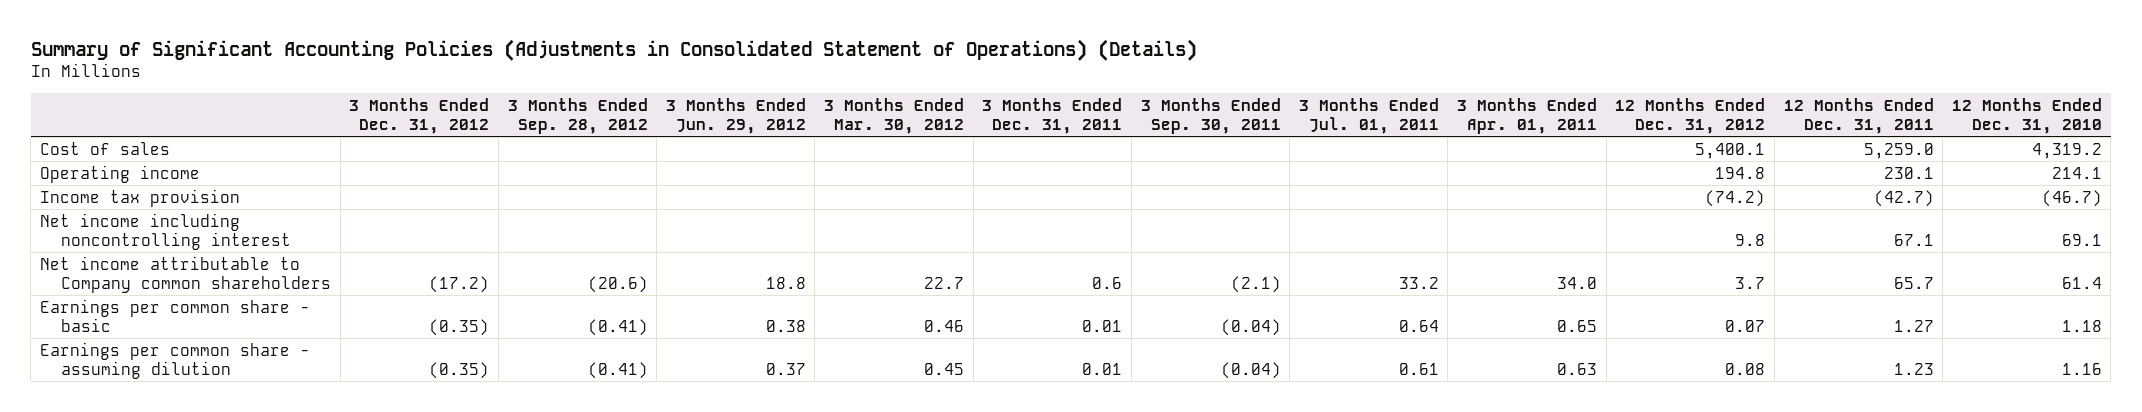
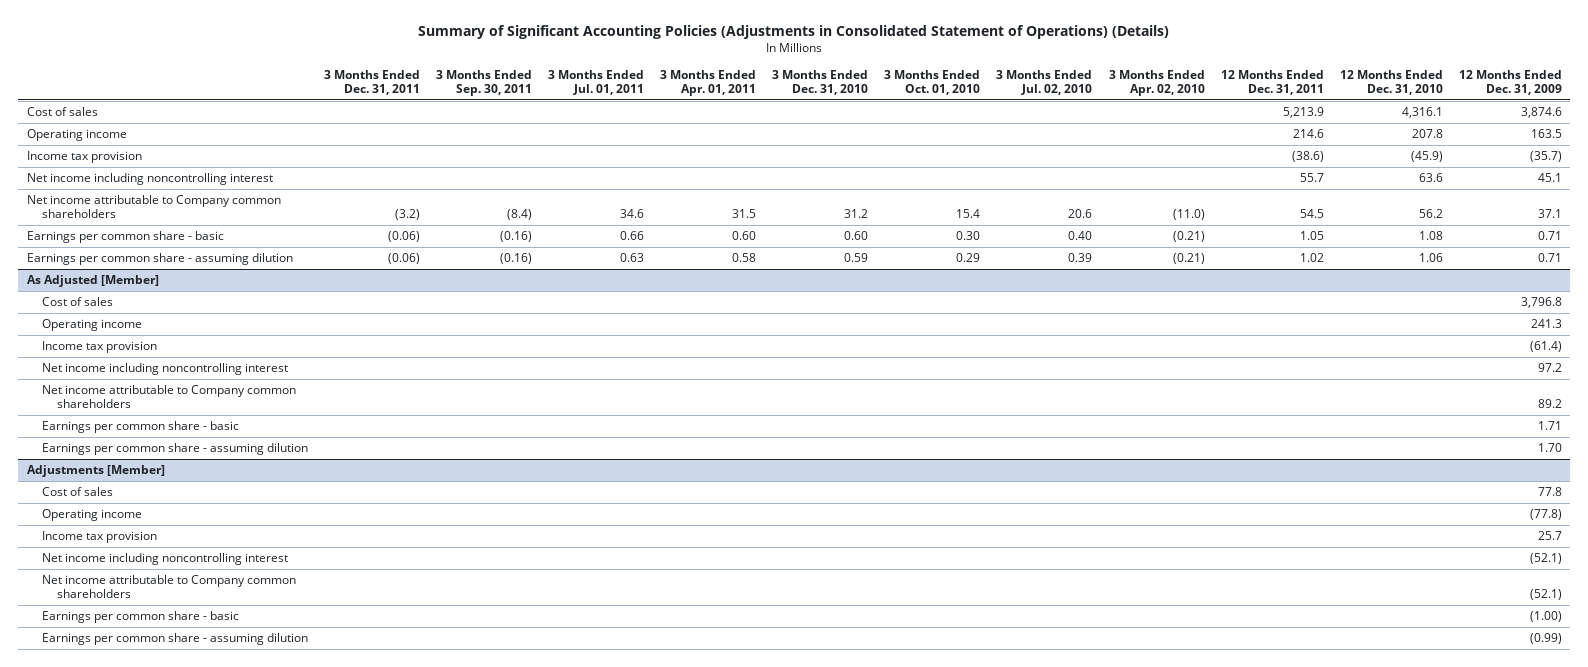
[349,97,490,135] 3 Months Ended Dec. 31, 2012 -> none
[507,97,648,135] 3 Months Ended Sep. 28, 2012 -> none
[665,97,806,135] 3 Months Ended Jun. 29, 2012 -> none
[824,97,965,135] 3 Months Ended Mar. 30, 2012 -> none
[1615,97,1766,135] 12 Months Ended Dec. 31, 2012 -> none
none -> [772,69,869,95] 3 Months Ended Dec. 31, 2010
none -> [884,69,981,95] 3 Months Ended Oct. 01, 2010
none -> [996,69,1093,95] 3 Months Ended Jul. 02, 2010
none -> [1108,69,1205,96] 3 Months Ended Apr. 02, 2010
none -> [1458,69,1562,95] 12 Months Ended Dec. 31, 2009
[1863,142,1934,159] 5,259.0 -> [1282,107,1324,119] 5,213.9
[2031,142,2102,159] 4,319.2 -> [1401,107,1443,119] 4,316.1
[1883,166,1934,179] 230.1 -> [1292,129,1324,139] 214.6
[2051,166,2102,179] 214.1 -> [1411,129,1443,139] 207.8
[1873,189,1934,207] (42.7) -> [1291,151,1324,163] (38.6)
[2041,189,2102,207] (46.7) -> [1410,151,1443,163] (45.9)
[1893,233,1934,246] 67.1 -> [1299,173,1324,183] 55.7
[2061,233,2102,246] 69.1 -> [1418,173,1443,183] 63.6
[1092,276,1123,289] 0.6 -> [394,209,420,221] (3.2)
[1230,275,1281,293] (2.1) -> [507,209,533,221] (8.4)
[1398,276,1439,289] 33.2 -> [620,209,645,219] 34.6
[1557,276,1598,289] 34.0 -> [732,209,757,219] 31.5
[1893,276,1934,289] 65.7 -> [1299,209,1324,219] 54.5
[2061,276,2102,289] 61.4 -> [1418,209,1443,219] 56.2
[1082,319,1123,332] 0.01 -> [387,231,420,243] (0.06)
[1220,318,1281,336] (0.04) -> [500,231,533,243] (0.16)
[1398,319,1439,332] 0.64 -> [620,231,645,241] 0.66
[1557,319,1598,332] 0.65 -> [732,231,757,241] 0.60
[1893,319,1934,332] 1.27 -> [1299,231,1324,241] 1.05
[2061,319,2102,332] 1.18 -> [1418,231,1443,241] 1.08
[1082,362,1123,375] 0.01 -> [387,253,420,265] (0.06)
[1220,361,1281,379] (0.04) -> [500,253,533,265] (0.16)
[1398,362,1439,375] 0.61 -> [620,253,645,263] 0.63
[1557,362,1598,375] 0.63 -> [732,253,757,263] 0.58
[1893,362,1934,375] 1.23 -> [1299,253,1324,263] 1.02
[2061,362,2102,375] 1.16 -> [1418,253,1443,263] 1.06
none -> [26,275,159,288] As Adjusted [Member]
none -> [41,297,113,307] Cost of sales
none -> [41,319,142,332] Operating income
none -> [41,341,157,354] Income tax provision
none -> [41,363,288,376] Net income including noncontrolling interest
none -> [41,385,296,409] Net income attributable to Company common shareholders
none -> [41,421,239,434] Earnings per common share - basic
none -> [41,443,308,456] Earnings per common share - assuming dilution
none -> [26,465,165,478] Adjustments [Member]
none -> [41,487,113,497] Cost of sales
none -> [41,509,142,522] Operating income
none -> [41,531,157,544] Income tax provision
none -> [41,553,288,566] Net income including noncontrolling interest
none -> [41,575,296,599] Net income attributable to Company common shareholders
none -> [41,611,239,624] Earnings per common share - basic
none -> [41,633,308,646] Earnings per common share - assuming dilution

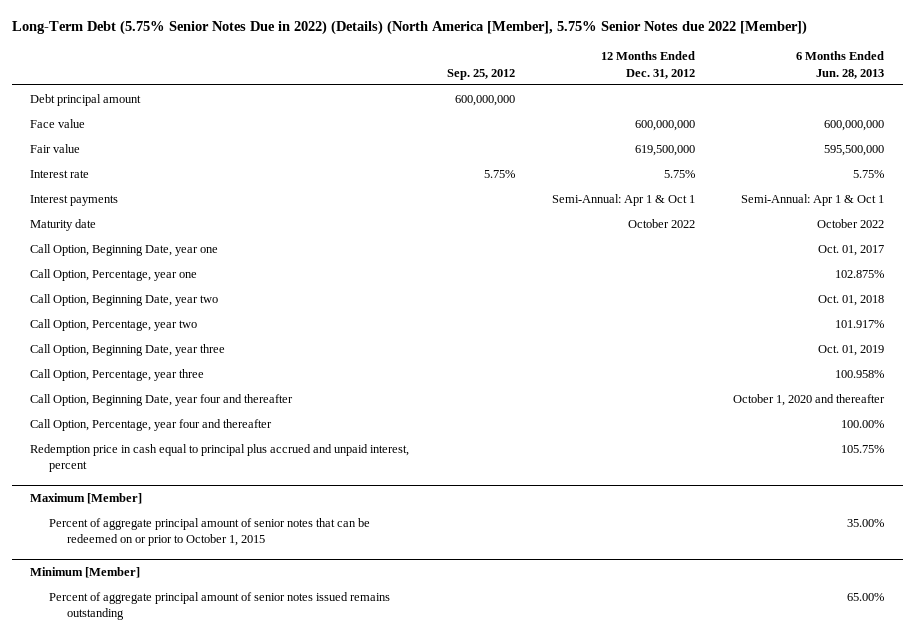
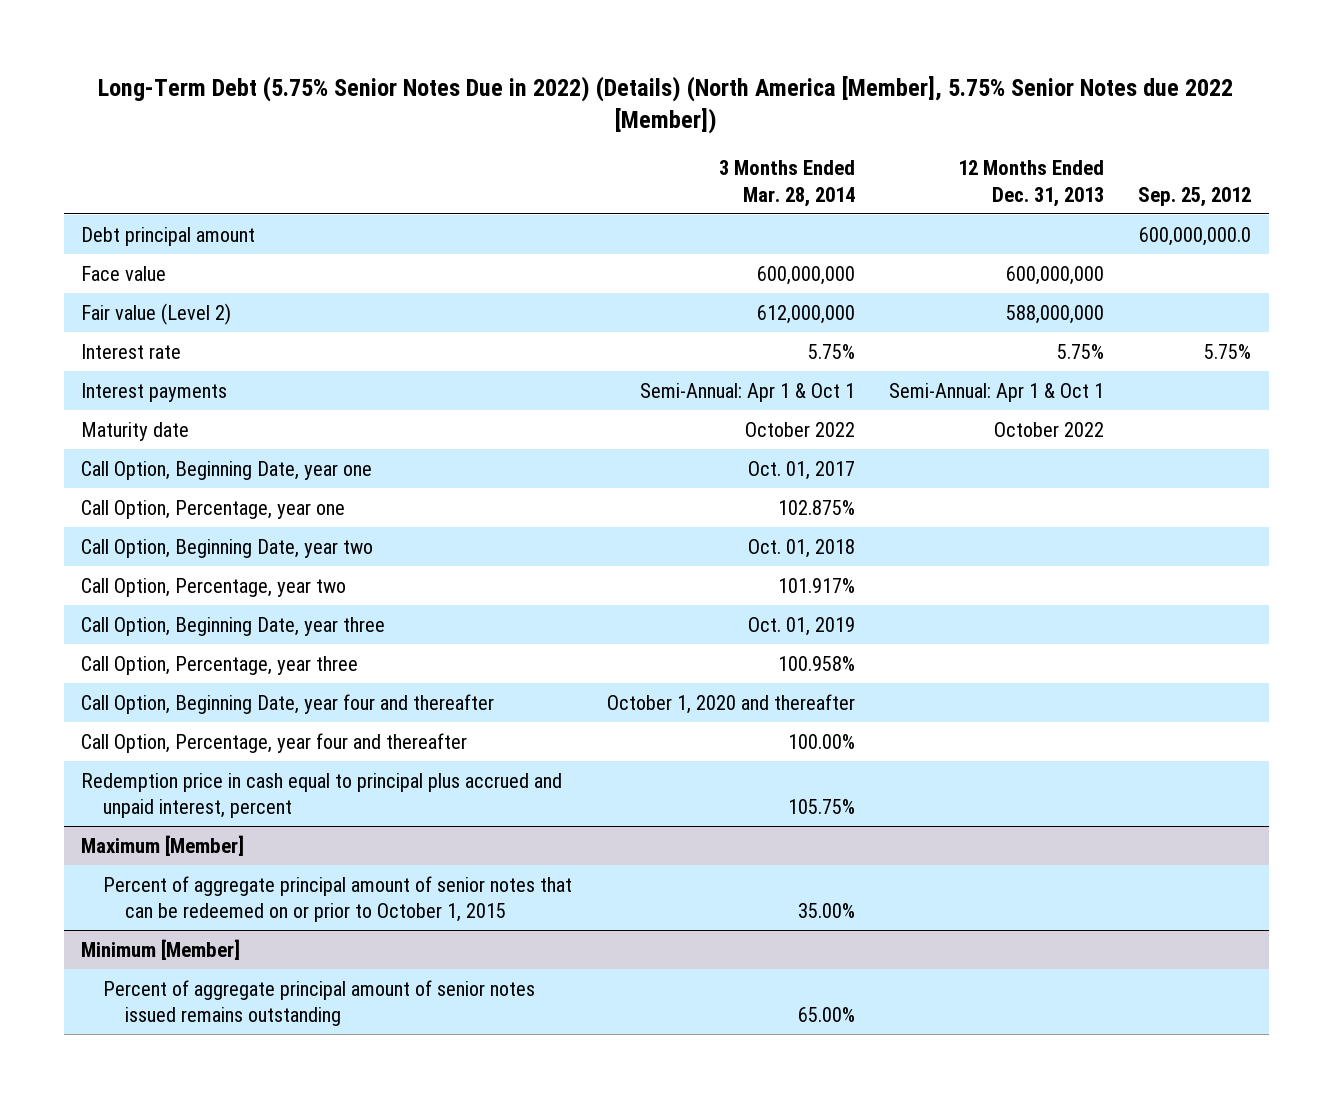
[601,51,696,79] 12 Months Ended Dec. 31, 2012 -> none
[795,51,884,79] 6 Months Ended Jun. 28, 2013 -> none
none -> [718,160,855,207] 3 Months Ended Mar. 28, 2014
none -> [957,160,1104,207] 12 Months Ended Dec. 31, 2013
[454,94,515,106] 600,000,000 -> [1139,226,1252,246] 600,000,000.0
[30,143,81,153] Fair value -> [80,302,231,325] Fair value (Level 2)

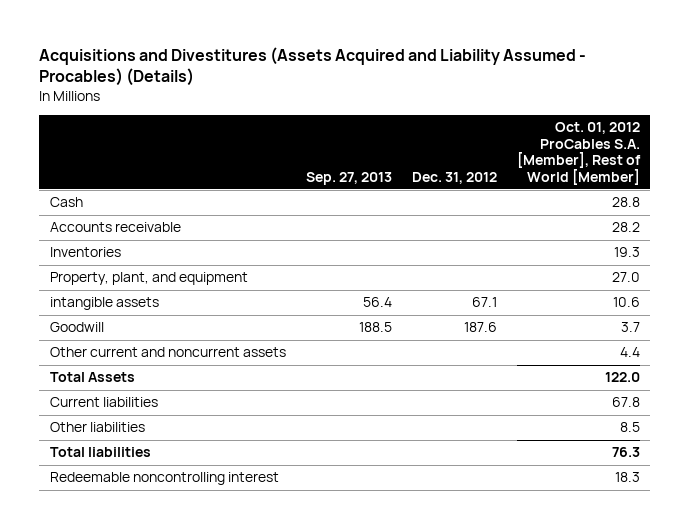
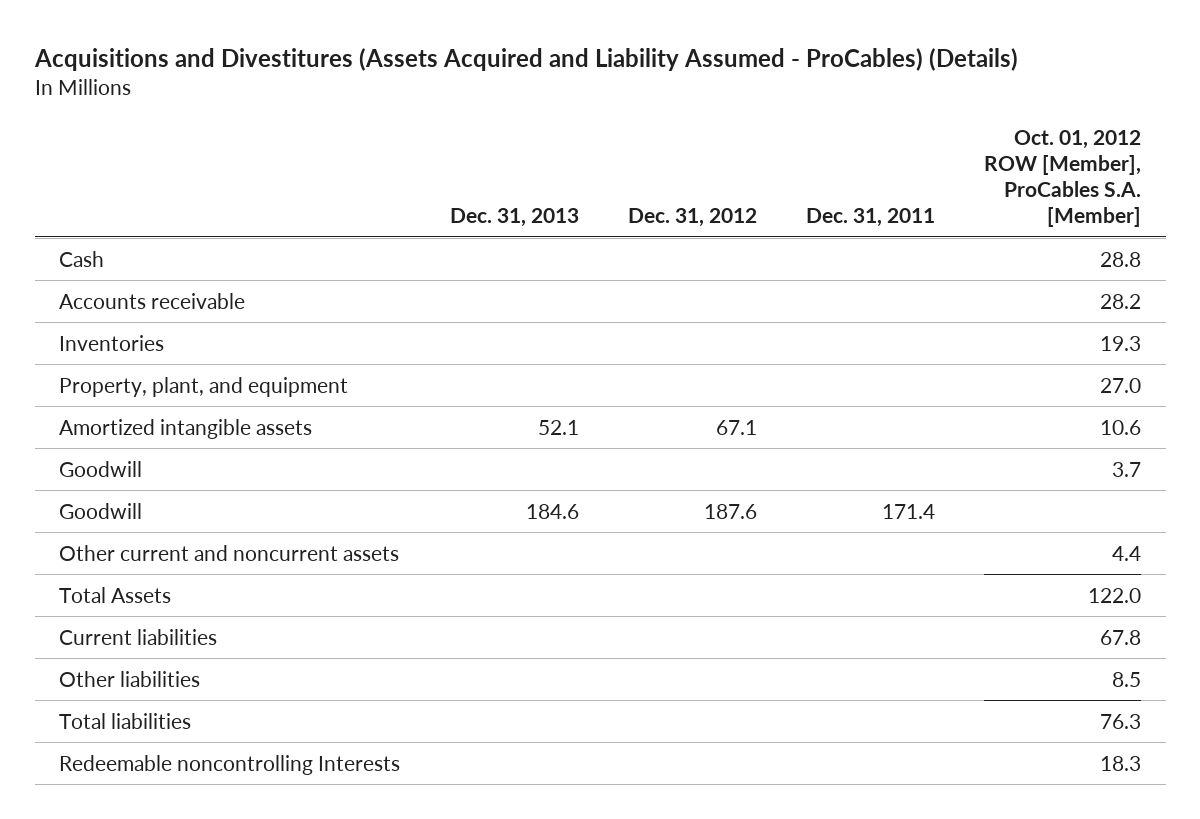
[39,46,587,87] Acquisitions and Divestitures (Assets Acquired and Liability Assumed - Procables) (Details) -> [33,48,1018,72] Acquisitions and Divestitures (Assets Acquired and Liability Assumed - ProCables) (Details)
[305,171,392,185] Sep. 27, 2013 -> none
[517,122,642,185] Oct. 01, 2012 ProCables S.A. [Member], Rest of World [Member] -> none
none -> [449,208,579,228] Dec. 31, 2013
none -> [805,208,935,228] Dec. 31, 2011
none -> [984,129,1142,228] Oct. 01, 2012 ROW [Member], ProCables S.A. [Member]
[49,297,159,311] intangible assets -> [59,418,313,439] Amortized intangible assets
none -> [59,460,143,477] Goodwill
[49,472,279,486] Redeemable noncontrolling interest -> [59,754,401,775] Redeemable noncontrolling Interests

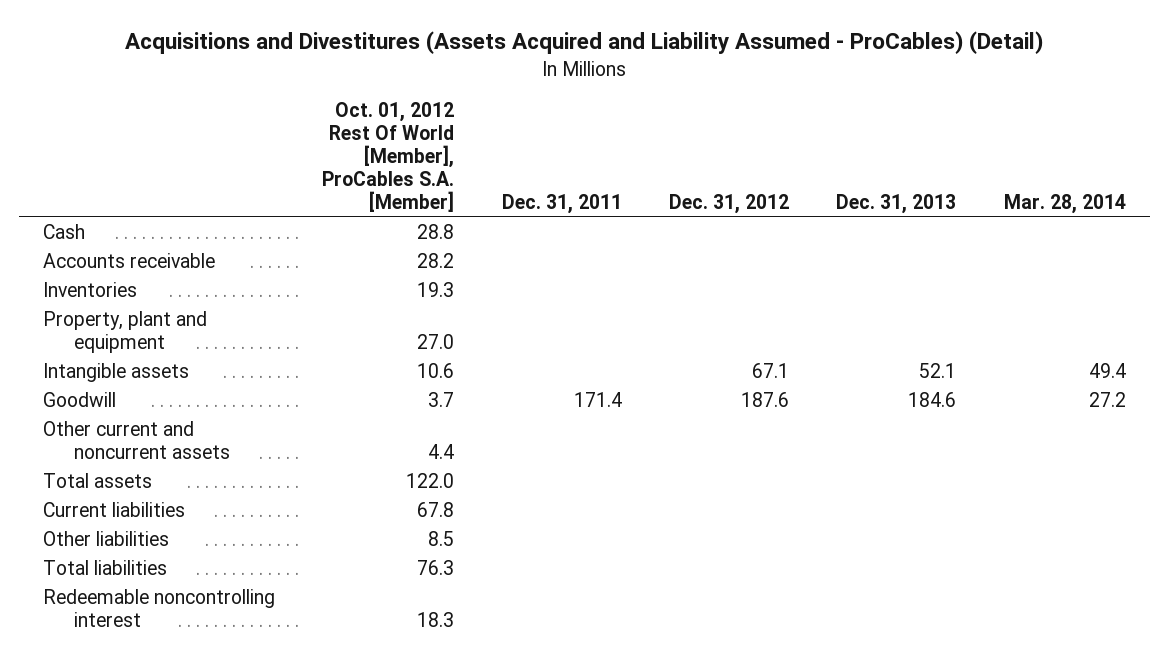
[33,48,1018,72] Acquisitions and Divestitures (Assets Acquired and Liability Assumed - ProCables) (Details) -> [125,31,1044,55] Acquisitions and Divestitures (Assets Acquired and Liability Assumed - ProCables) (Detail)
[984,129,1142,228] Oct. 01, 2012 ROW [Member], ProCables S.A. [Member] -> none
none -> [322,101,455,213] Oct. 01, 2012 Rest Of World [Member], ProCables S.A. [Member]
none -> [1003,194,1126,215] Mar. 28, 2014
[59,460,143,477] Goodwill -> none
[59,376,349,397] Property, plant, and equipment -> [42,311,207,354] Property, plant and equipment
[59,418,313,439] Amortized intangible assets -> [42,363,189,383] Intangible assets
[59,586,172,603] Total Assets -> [42,473,152,489] Total assets
[59,754,401,775] Redeemable noncontrolling Interests -> [42,589,275,628] Redeemable noncontrolling interest

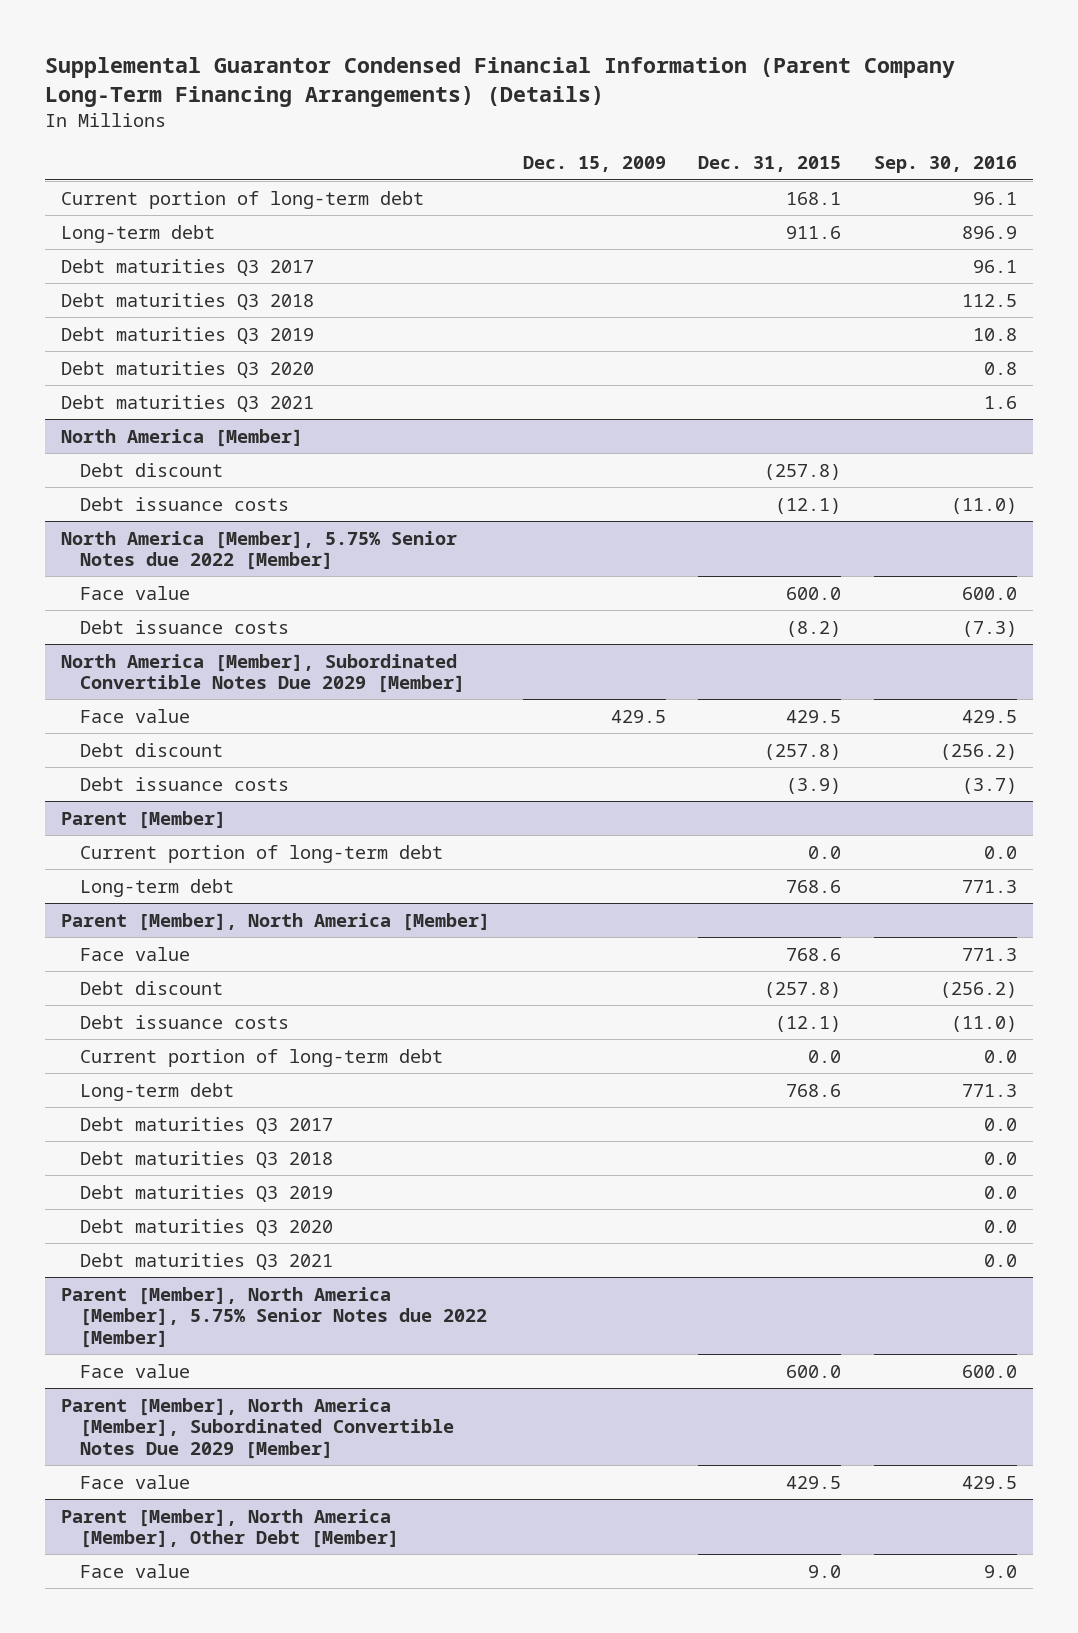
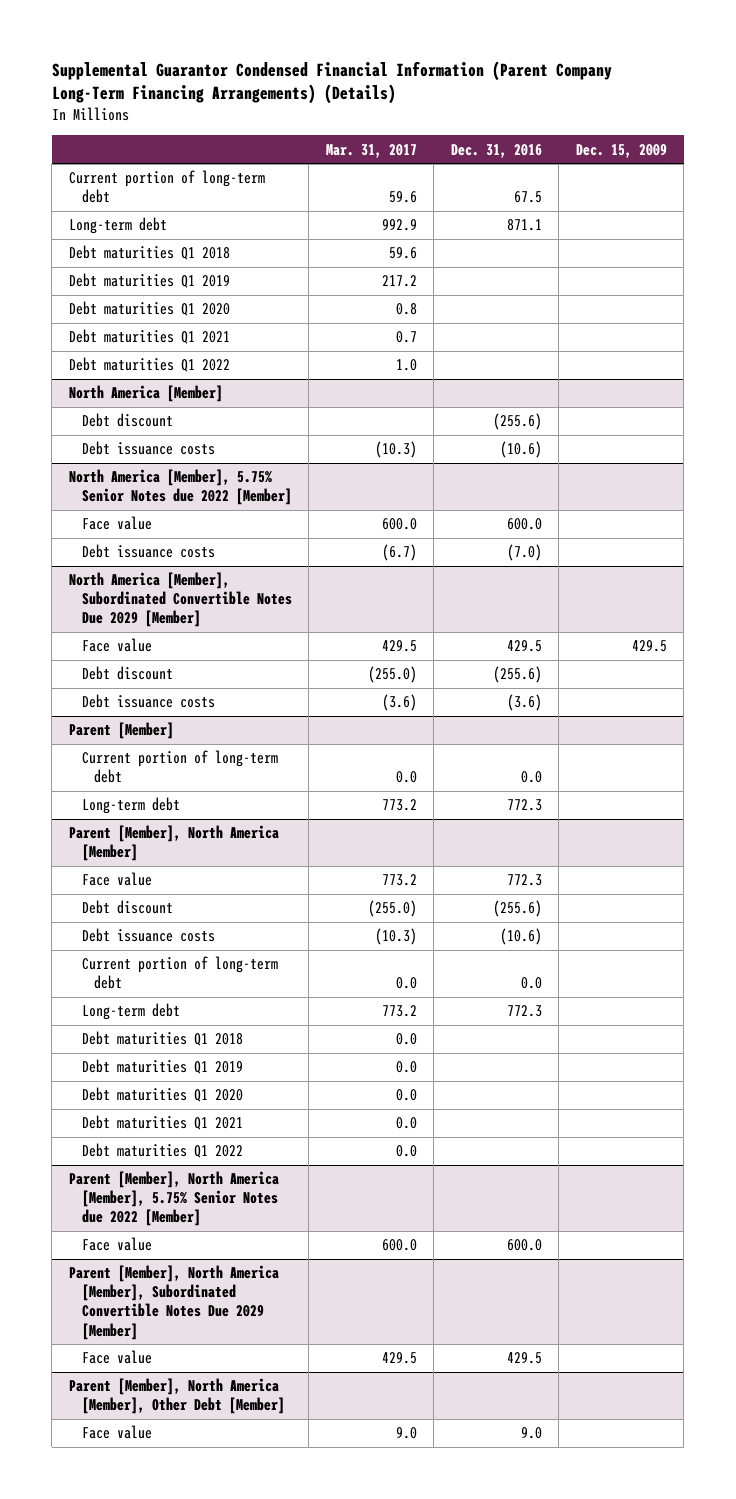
[698,156,842,173] Dec. 31, 2015 -> none
[874,156,1018,174] Sep. 30, 2016 -> none
none -> [325,143,417,158] Mar. 31, 2017
none -> [450,143,542,158] Dec. 31, 2016
[60,258,314,276] Debt maturities Q3 2017 -> [68,245,230,261] Debt maturities Q1 2018
[60,292,314,310] Debt maturities Q3 2018 -> [68,273,230,289] Debt maturities Q1 2019
[60,326,314,344] Debt maturities Q3 2019 -> [68,301,230,317] Debt maturities Q1 2020
[60,360,314,378] Debt maturities Q3 2020 -> [68,329,230,345] Debt maturities Q1 2021
[60,394,314,412] Debt maturities Q3 2021 -> [68,357,230,373] Debt maturities Q1 2022
[80,1116,334,1134] Debt maturities Q3 2017 -> [81,1031,243,1047] Debt maturities Q1 2018
[80,1150,334,1168] Debt maturities Q3 2018 -> [81,1059,243,1075] Debt maturities Q1 2019
[80,1184,334,1202] Debt maturities Q3 2019 -> [81,1087,243,1103] Debt maturities Q1 2020
[80,1218,334,1236] Debt maturities Q3 2020 -> [81,1115,243,1131] Debt maturities Q1 2021
[80,1252,334,1270] Debt maturities Q3 2021 -> [81,1143,243,1159] Debt maturities Q1 2022

